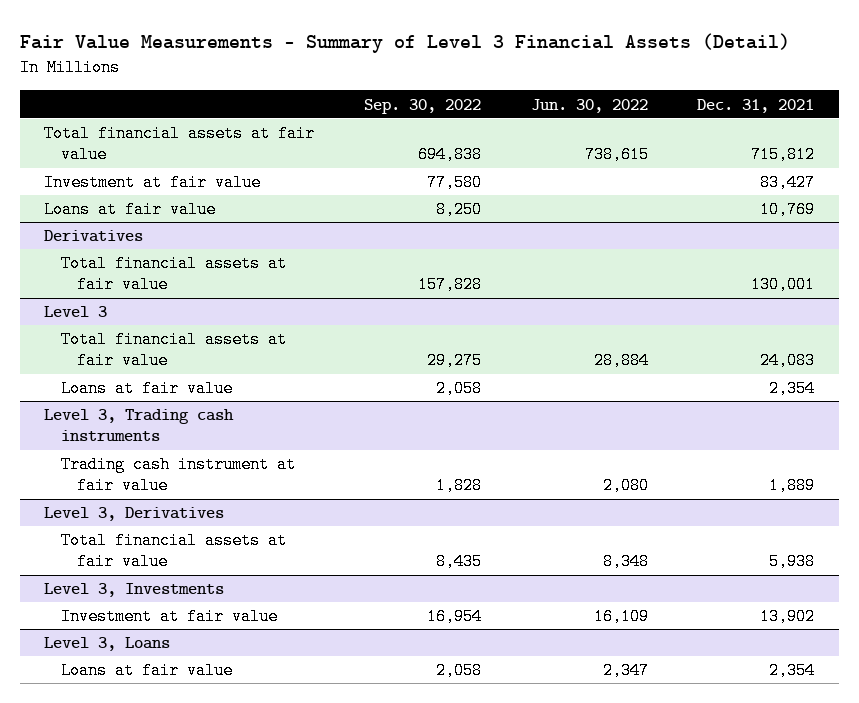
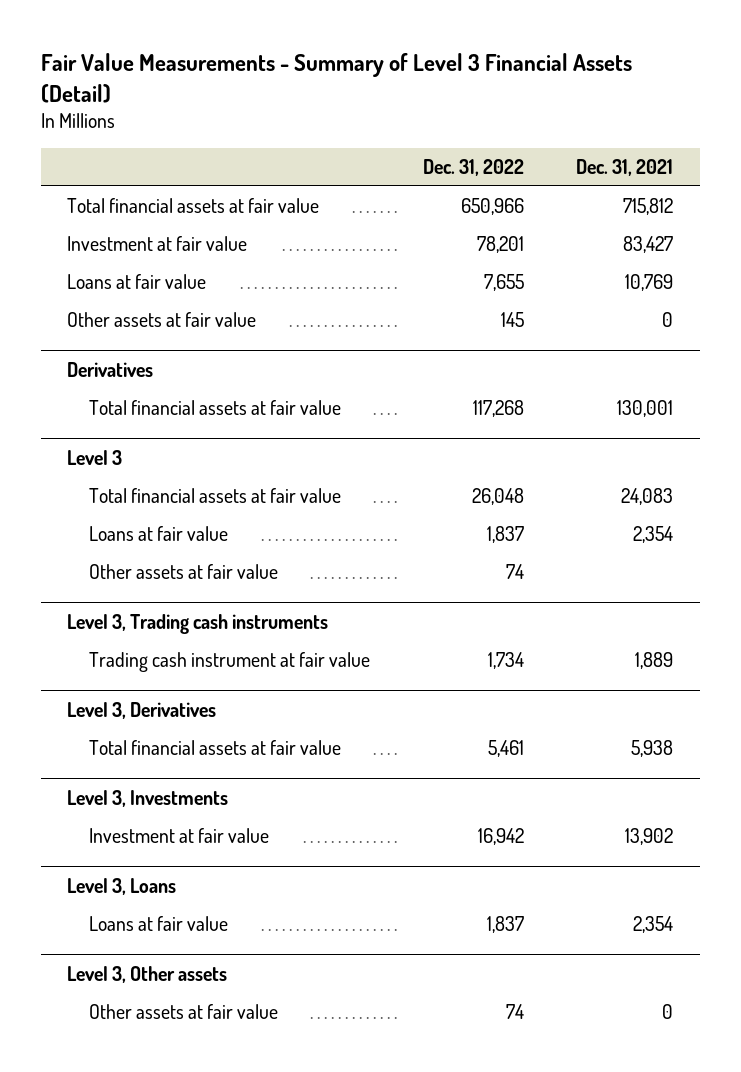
[363,98,481,114] Sep. 30, 2022 -> none
[530,98,648,113] Jun. 30, 2022 -> none
none -> [422,158,524,176] Dec. 31, 2022
none -> [67,312,257,328] Other assets at fair value
none -> [89,564,279,580] Other assets at fair value
none -> [67,966,228,984] Level 3, Other assets
none -> [89,1004,279,1020] Other assets at fair value

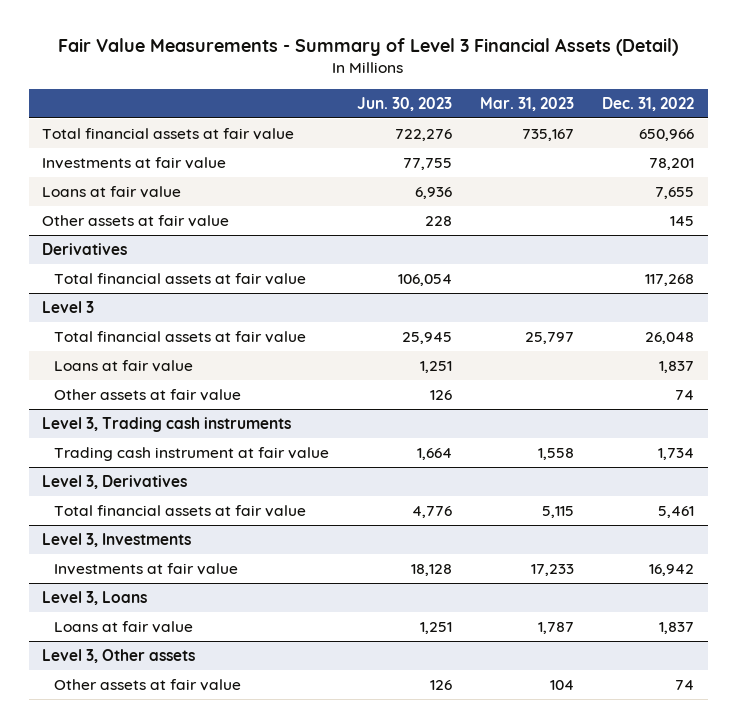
[576,158,674,176] Dec. 31, 2021 -> none
none -> [357,96,453,111] Jun. 30, 2023
none -> [480,96,575,111] Mar. 31, 2023
[67,236,248,252] Investment at fair value -> [42,157,227,170] Investments at fair value
[89,828,270,844] Investment at fair value -> [54,563,239,576] Investments at fair value

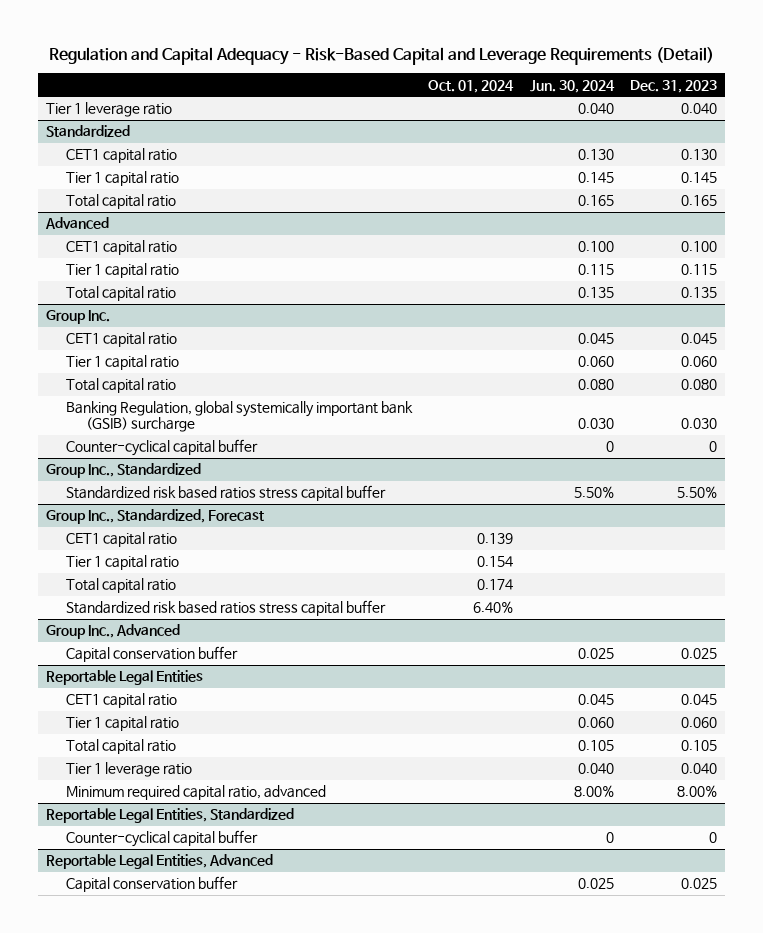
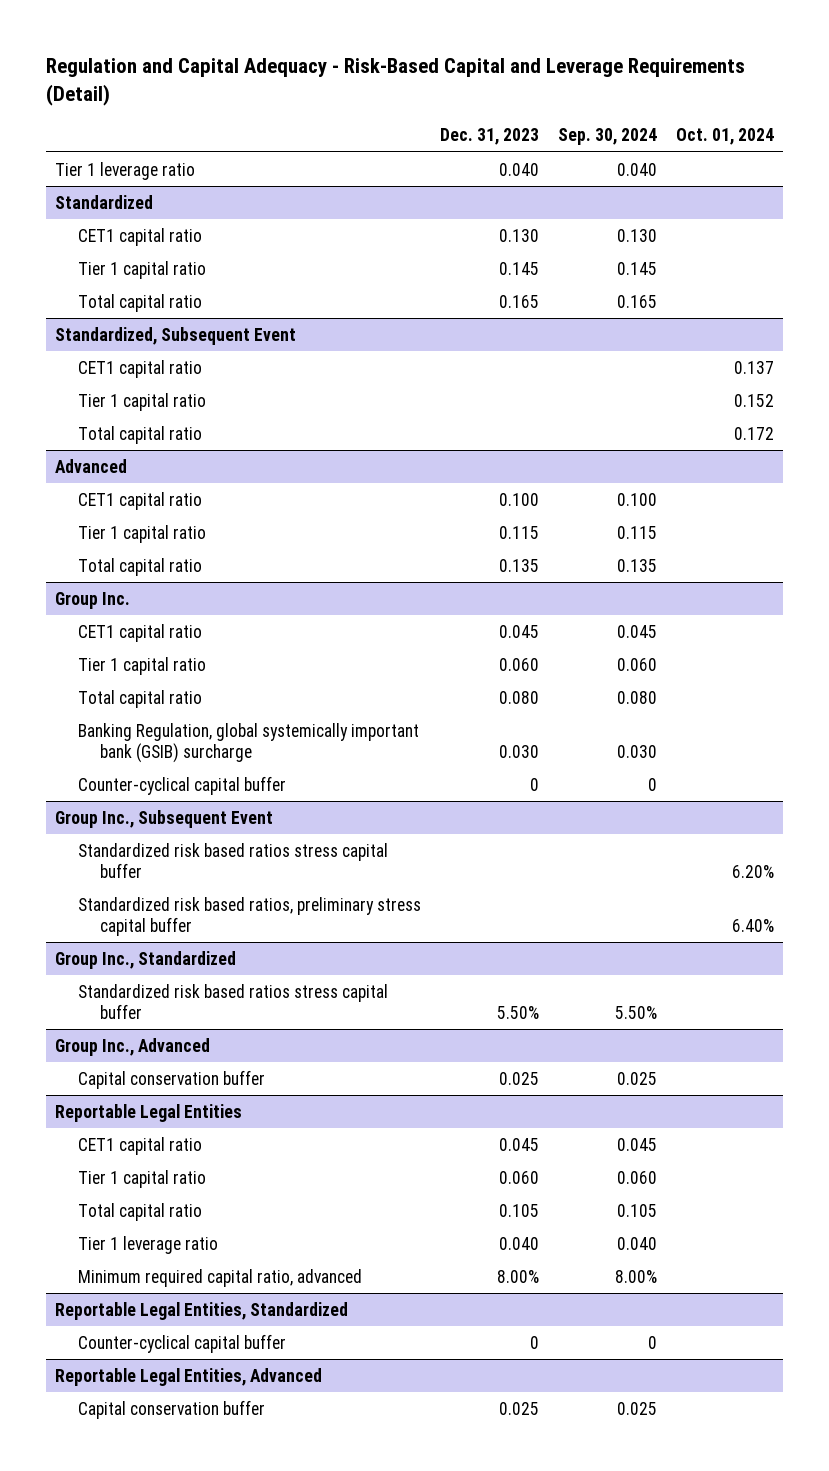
[529,79,615,93] Jun. 30, 2024 -> none
none -> [557,128,657,146] Sep. 30, 2024
none -> [55,326,297,345] Standardized, Subsequent Event
none -> [77,359,202,378] CET1 capital ratio
none -> [77,392,206,411] Tier 1 capital ratio
none -> [77,425,202,444] Total capital ratio
none -> [55,809,274,828] Group Inc., Subsequent Event
none -> [77,842,388,878] Standardized risk based ratios stress capital buffer
none -> [77,896,421,936] Standardized risk based ratios, preliminary stress capital buffer
[46,509,265,525] Group Inc., Standardized, Forecast -> none
[66,532,178,548] CET1 capital ratio -> none
[66,555,180,571] Tier 1 capital ratio -> none
[66,578,177,594] Total capital ratio -> none
[66,600,387,617] Standardized risk based ratios stress capital buffer -> none

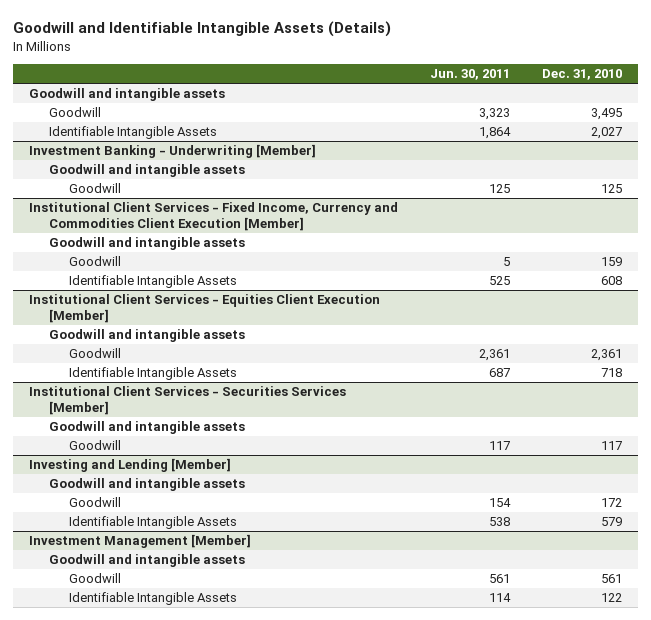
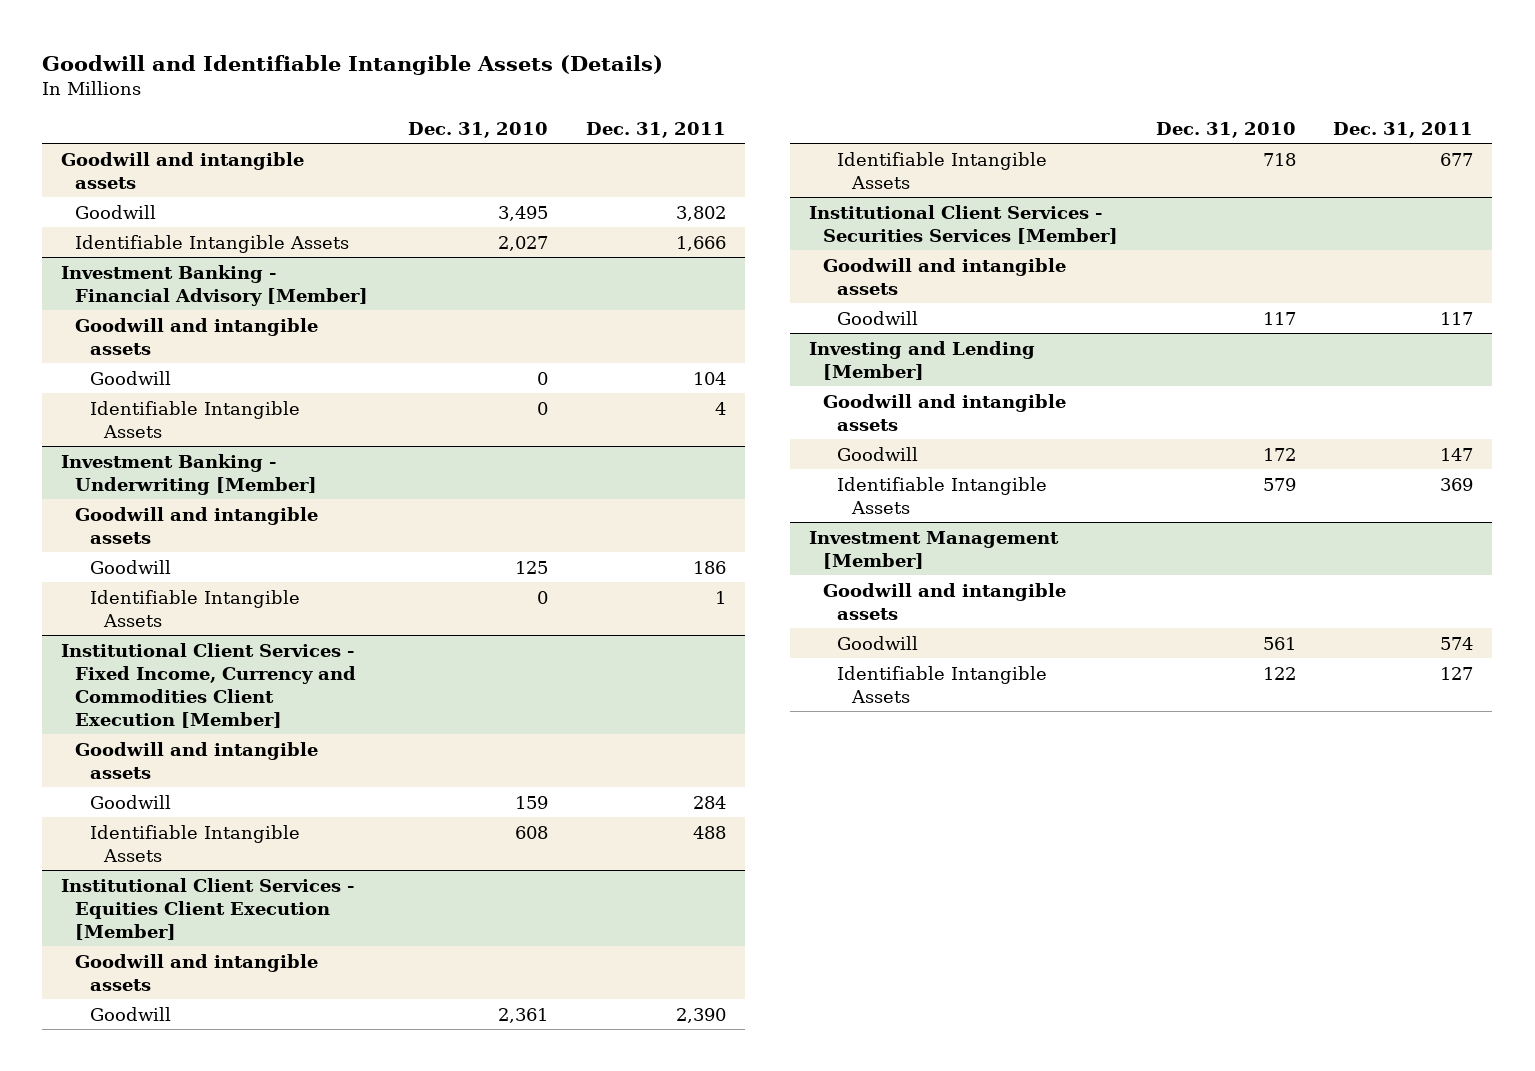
[430,69,511,81] Jun. 30, 2011 -> none
none -> [585,121,726,138] Dec. 31, 2011
none -> [61,264,369,306] Investment Banking - Financial Advisory [Member]
none -> [75,317,319,355] Goodwill and intangible assets
none -> [89,370,171,385] Goodwill
none -> [89,400,300,438] Identifiable Intangible Assets
none -> [89,589,300,627] Identifiable Intangible Assets

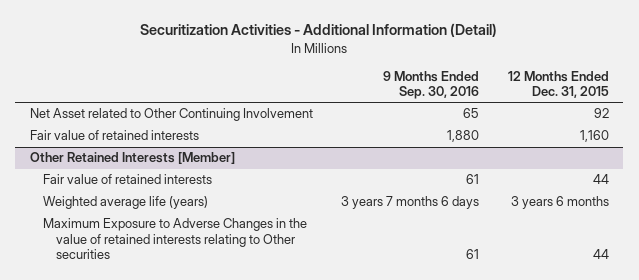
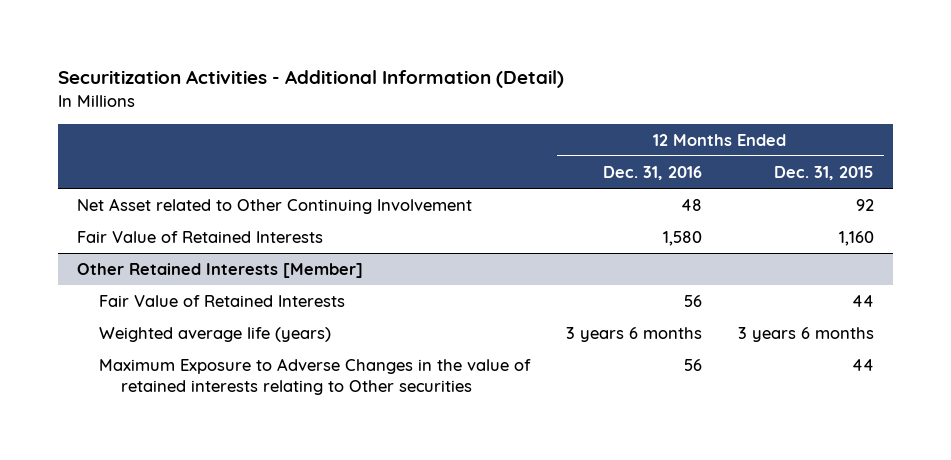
[383,70,480,100] 9 Months Ended Sep. 30, 2016 -> none
none -> [603,165,703,180] Dec. 31, 2016
[29,130,199,141] Fair value of retained interests -> [76,231,323,244] Fair Value of Retained Interests
[43,174,213,185] Fair value of retained interests -> [98,295,345,308] Fair Value of Retained Interests

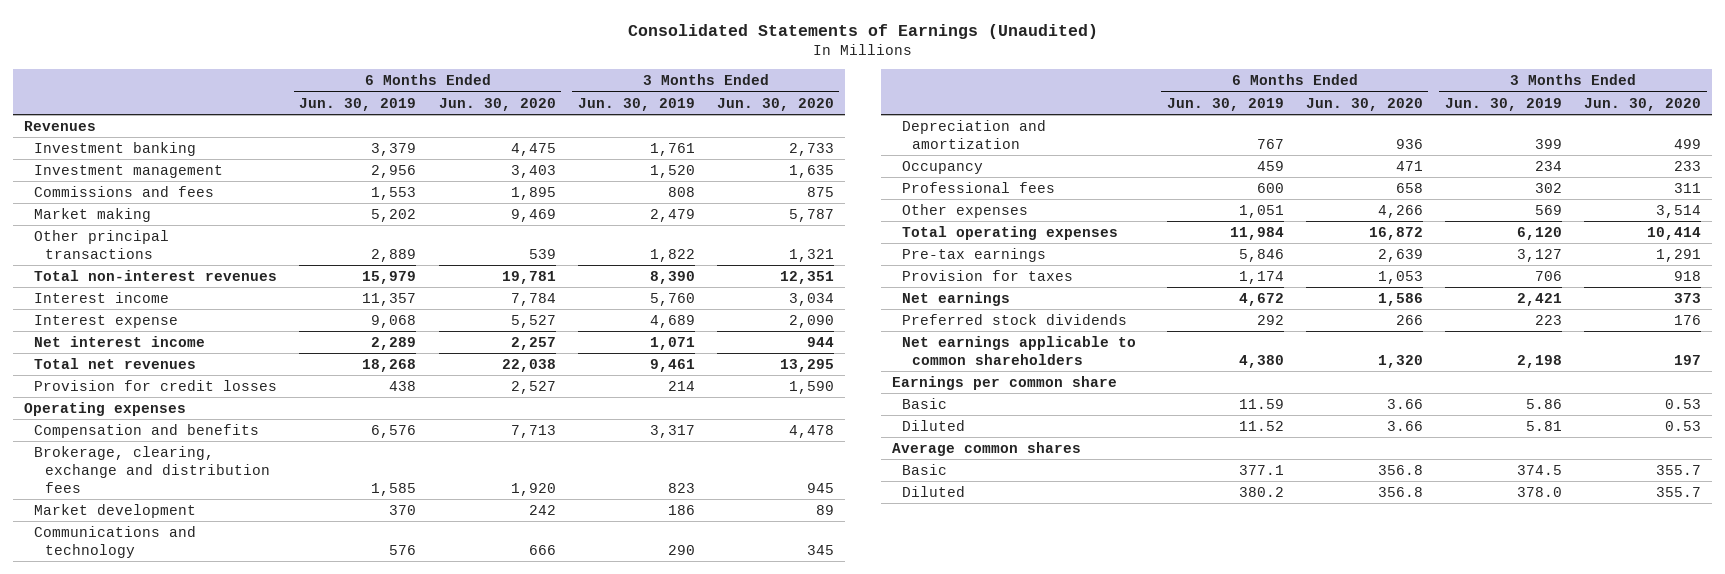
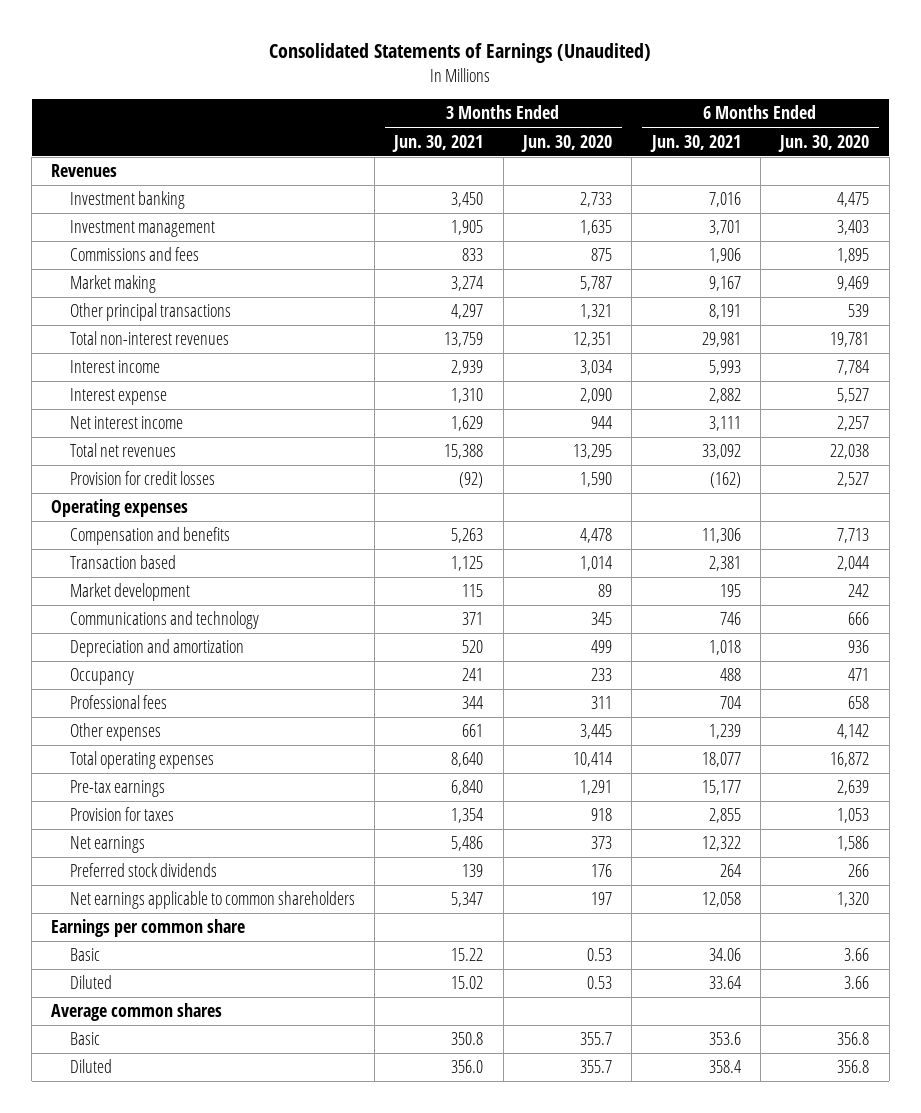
[299,97,417,111] Jun. 30, 2019 -> none
[577,97,695,111] Jun. 30, 2019 -> none
none -> [392,134,484,152] Jun. 30, 2021
none -> [649,134,741,152] Jun. 30, 2021
[34,445,270,494] Brokerage, clearing, exchange and distribution fees -> none
none -> [69,555,176,570] Transaction based
[1377,204,1423,218] 4,266 -> [837,724,870,740] 4,142
[1656,204,1702,218] 3,514 -> [580,724,613,740] 3,445

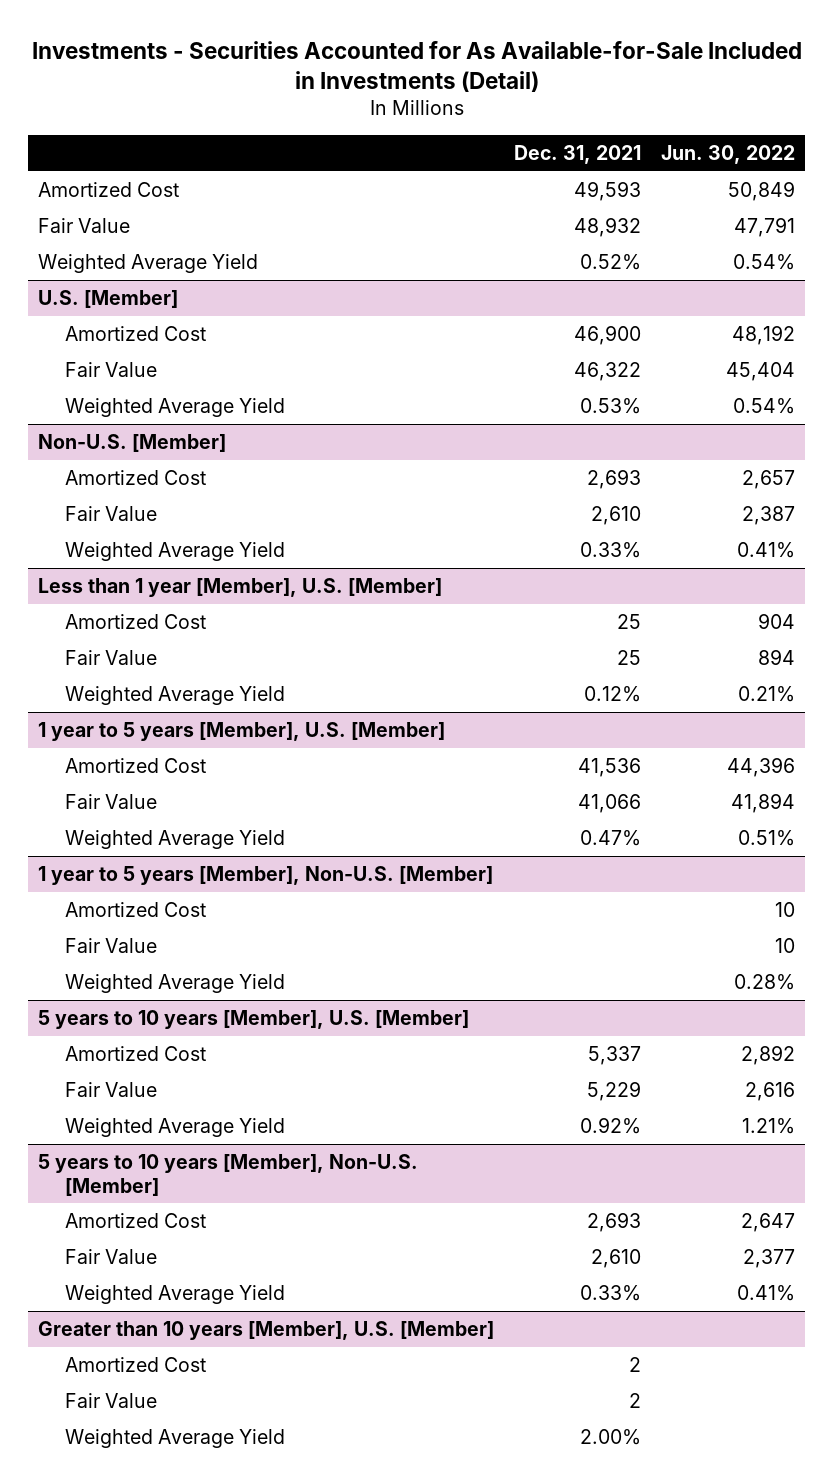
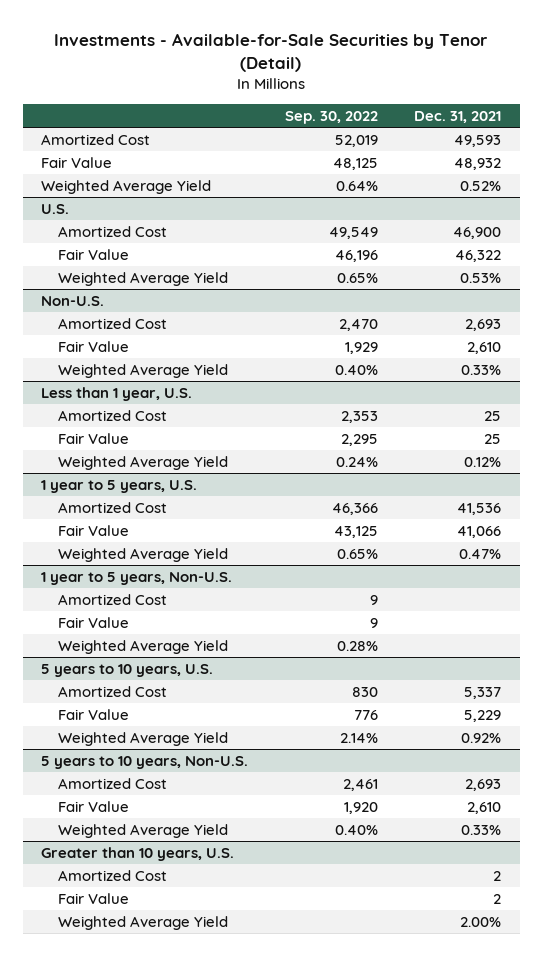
[31,40,802,93] Investments - Securities Accounted for As Available-for-Sale Included in Investments (Detail) -> [54,32,489,72] Investments - Available-for-Sale Securities by Tenor (Detail)
[661,144,796,164] Jun. 30, 2022 -> none
none -> [284,110,378,124] Sep. 30, 2022
[38,290,179,309] U.S. [Member] -> [40,203,69,214] U.S.
[38,434,227,453] Non-U.S. [Member] -> [40,295,104,306] Non-U.S.
[38,578,443,598] Less than 1 year [Member], U.S. [Member] -> [40,386,192,401] Less than 1 year, U.S.
[38,722,446,742] 1 year to 5 years [Member], U.S. [Member] -> [40,479,197,493] 1 year to 5 years, U.S.
[38,866,494,886] 1 year to 5 years [Member], Non-U.S. [Member] -> [40,571,232,585] 1 year to 5 years, Non-U.S.
[38,1010,470,1030] 5 years to 10 years [Member], U.S. [Member] -> [40,663,213,677] 5 years to 10 years, U.S.
[38,1154,419,1196] 5 years to 10 years [Member], Non-U.S. [Member] -> [40,755,248,769] 5 years to 10 years, Non-U.S.
[38,1321,495,1341] Greater than 10 years [Member], U.S. [Member] -> [40,846,234,861] Greater than 10 years, U.S.

